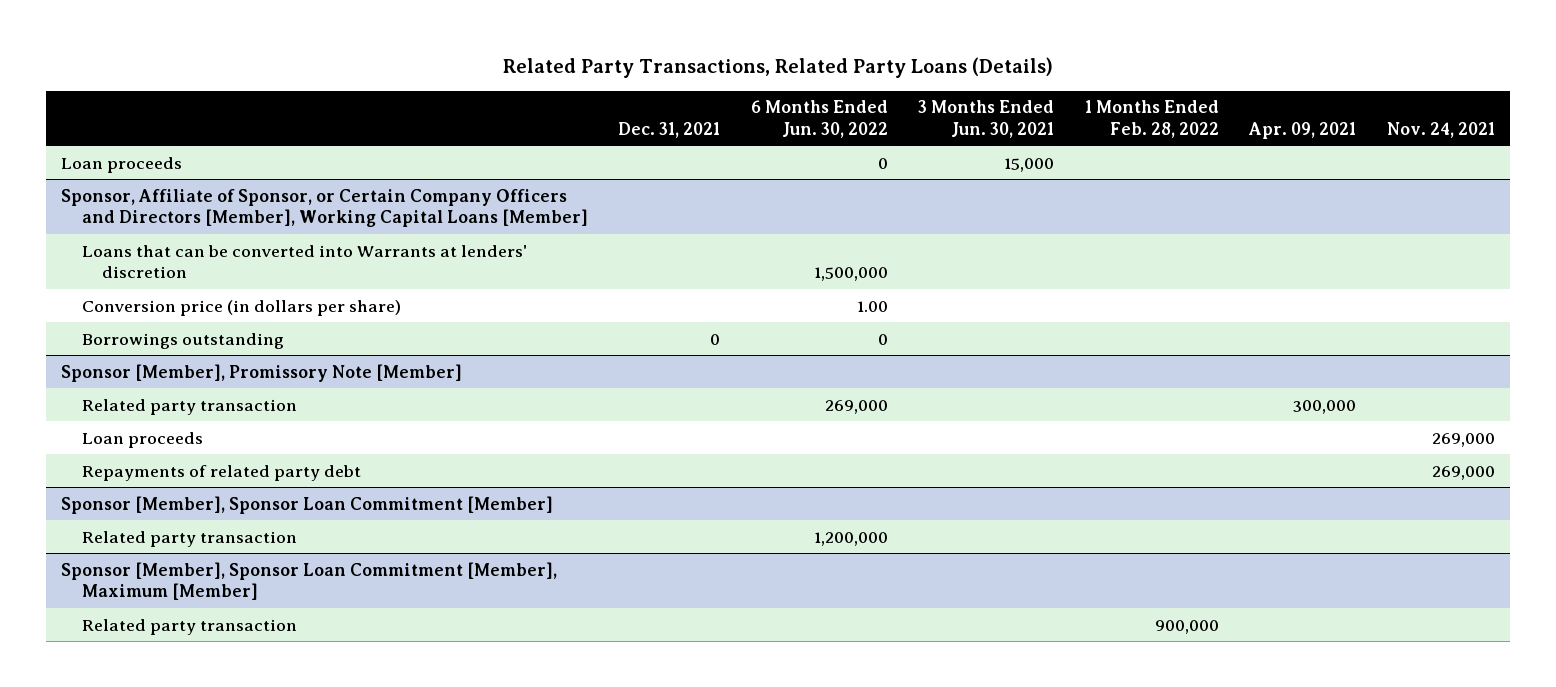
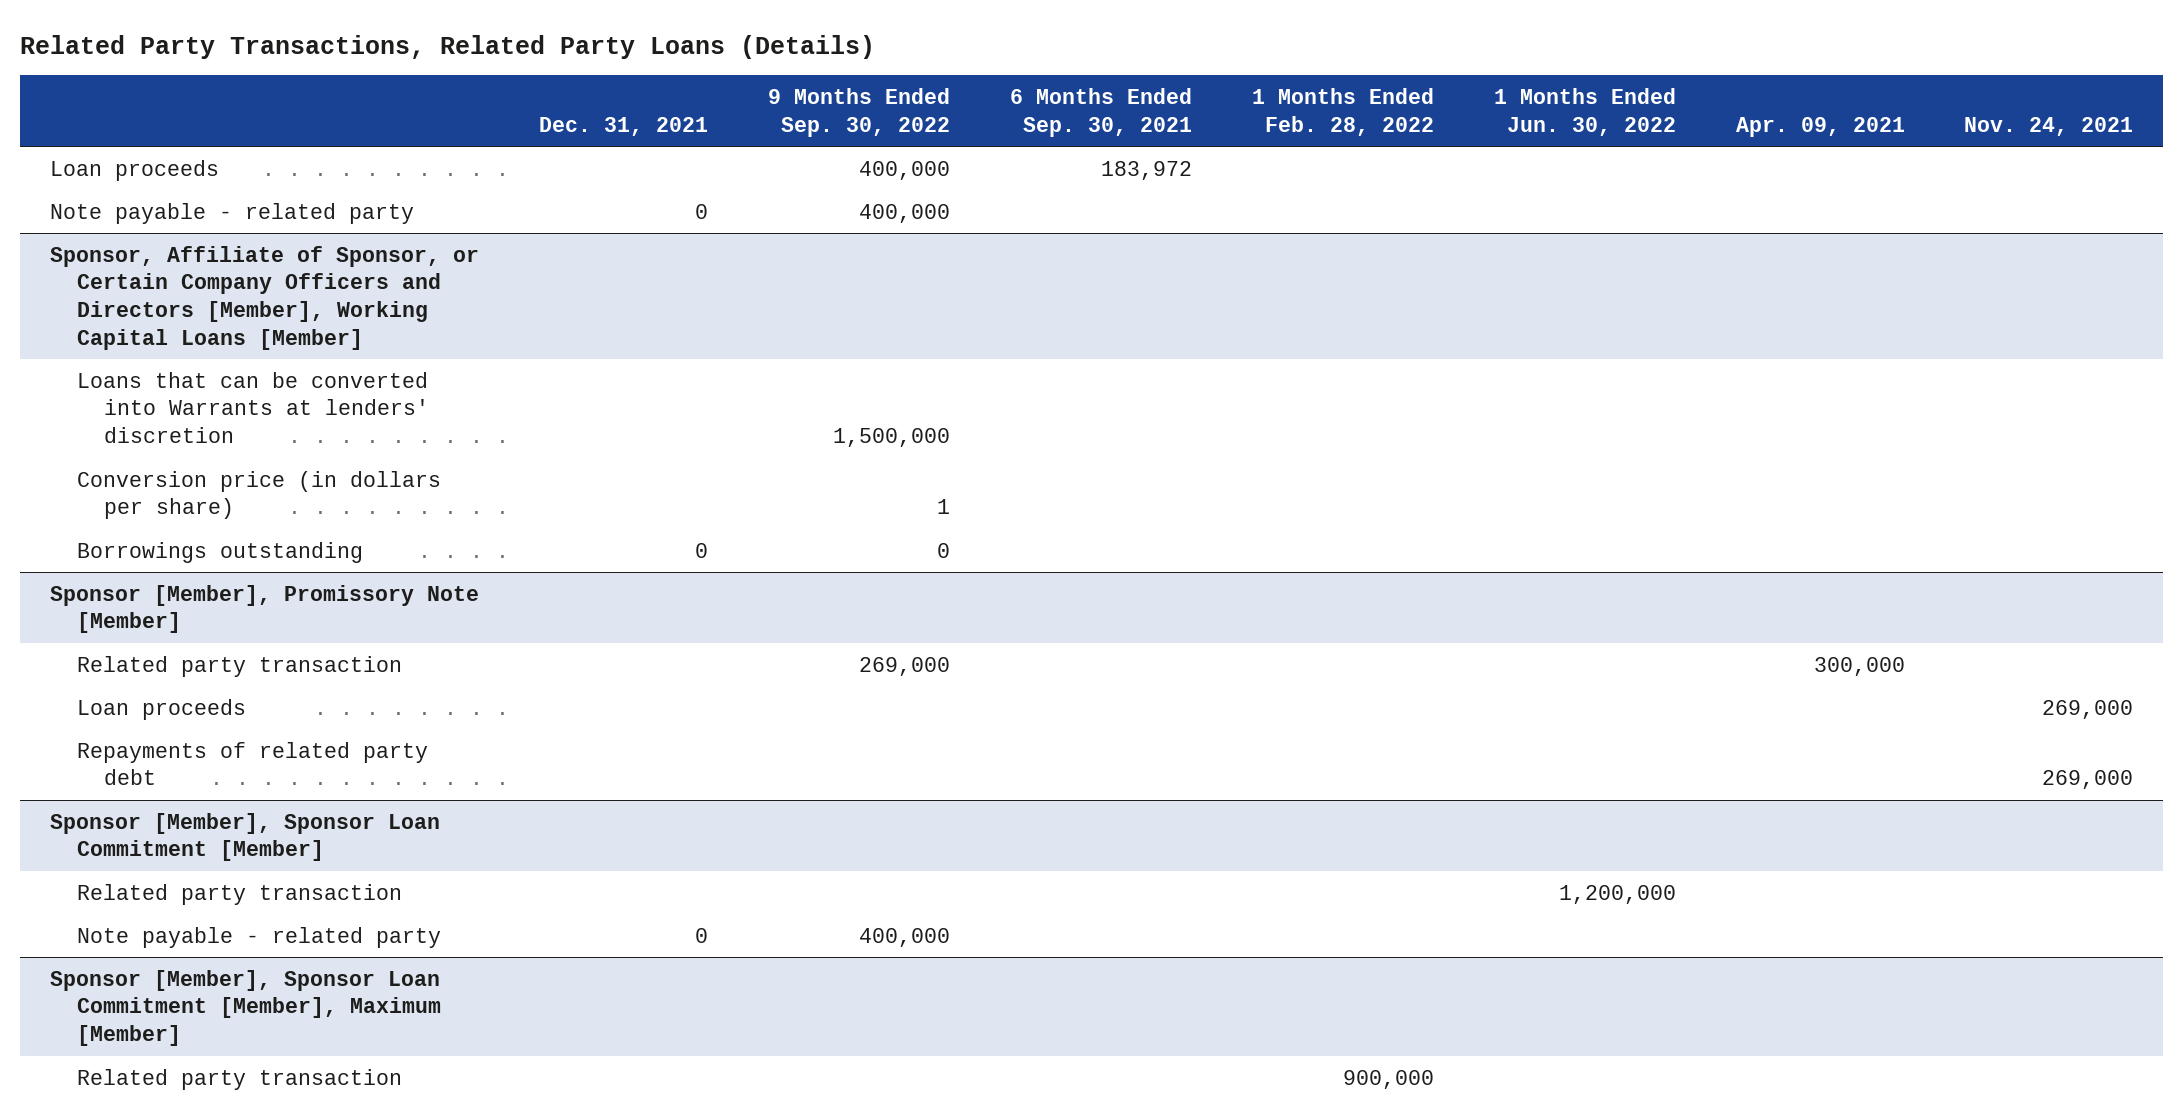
[750,100,888,138] 6 Months Ended Jun. 30, 2022 -> none
[918,100,1055,138] 3 Months Ended Jun. 30, 2021 -> none
none -> [767,87,950,137] 9 Months Ended Sep. 30, 2022
none -> [1009,87,1192,137] 6 Months Ended Sep. 30, 2021
none -> [1493,87,1676,136] 1 Months Ended Jun. 30, 2022
none -> [49,202,414,224] Note payable - related party
none -> [77,926,442,948] Note payable - related party

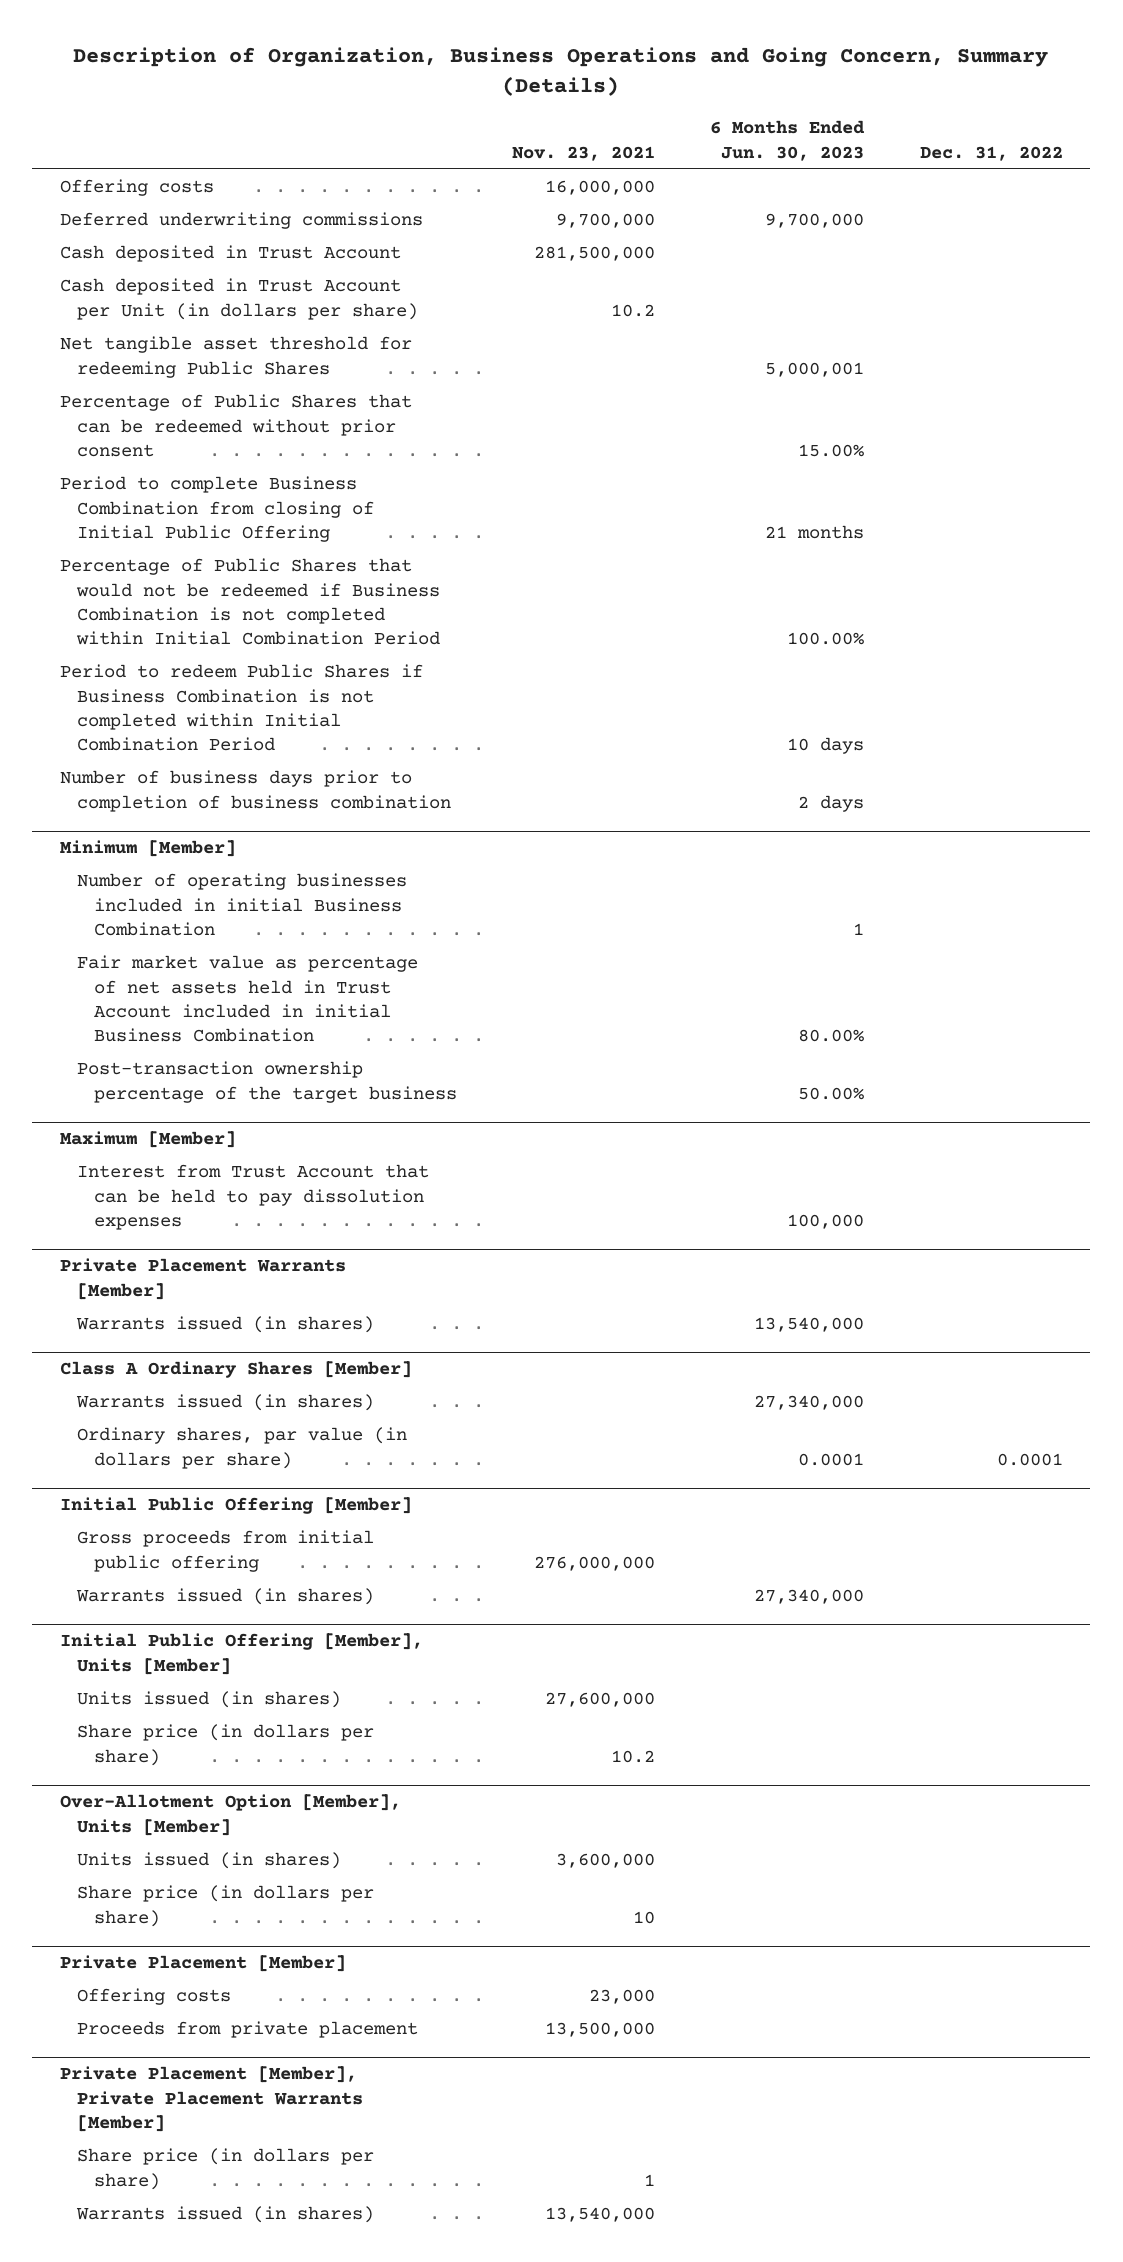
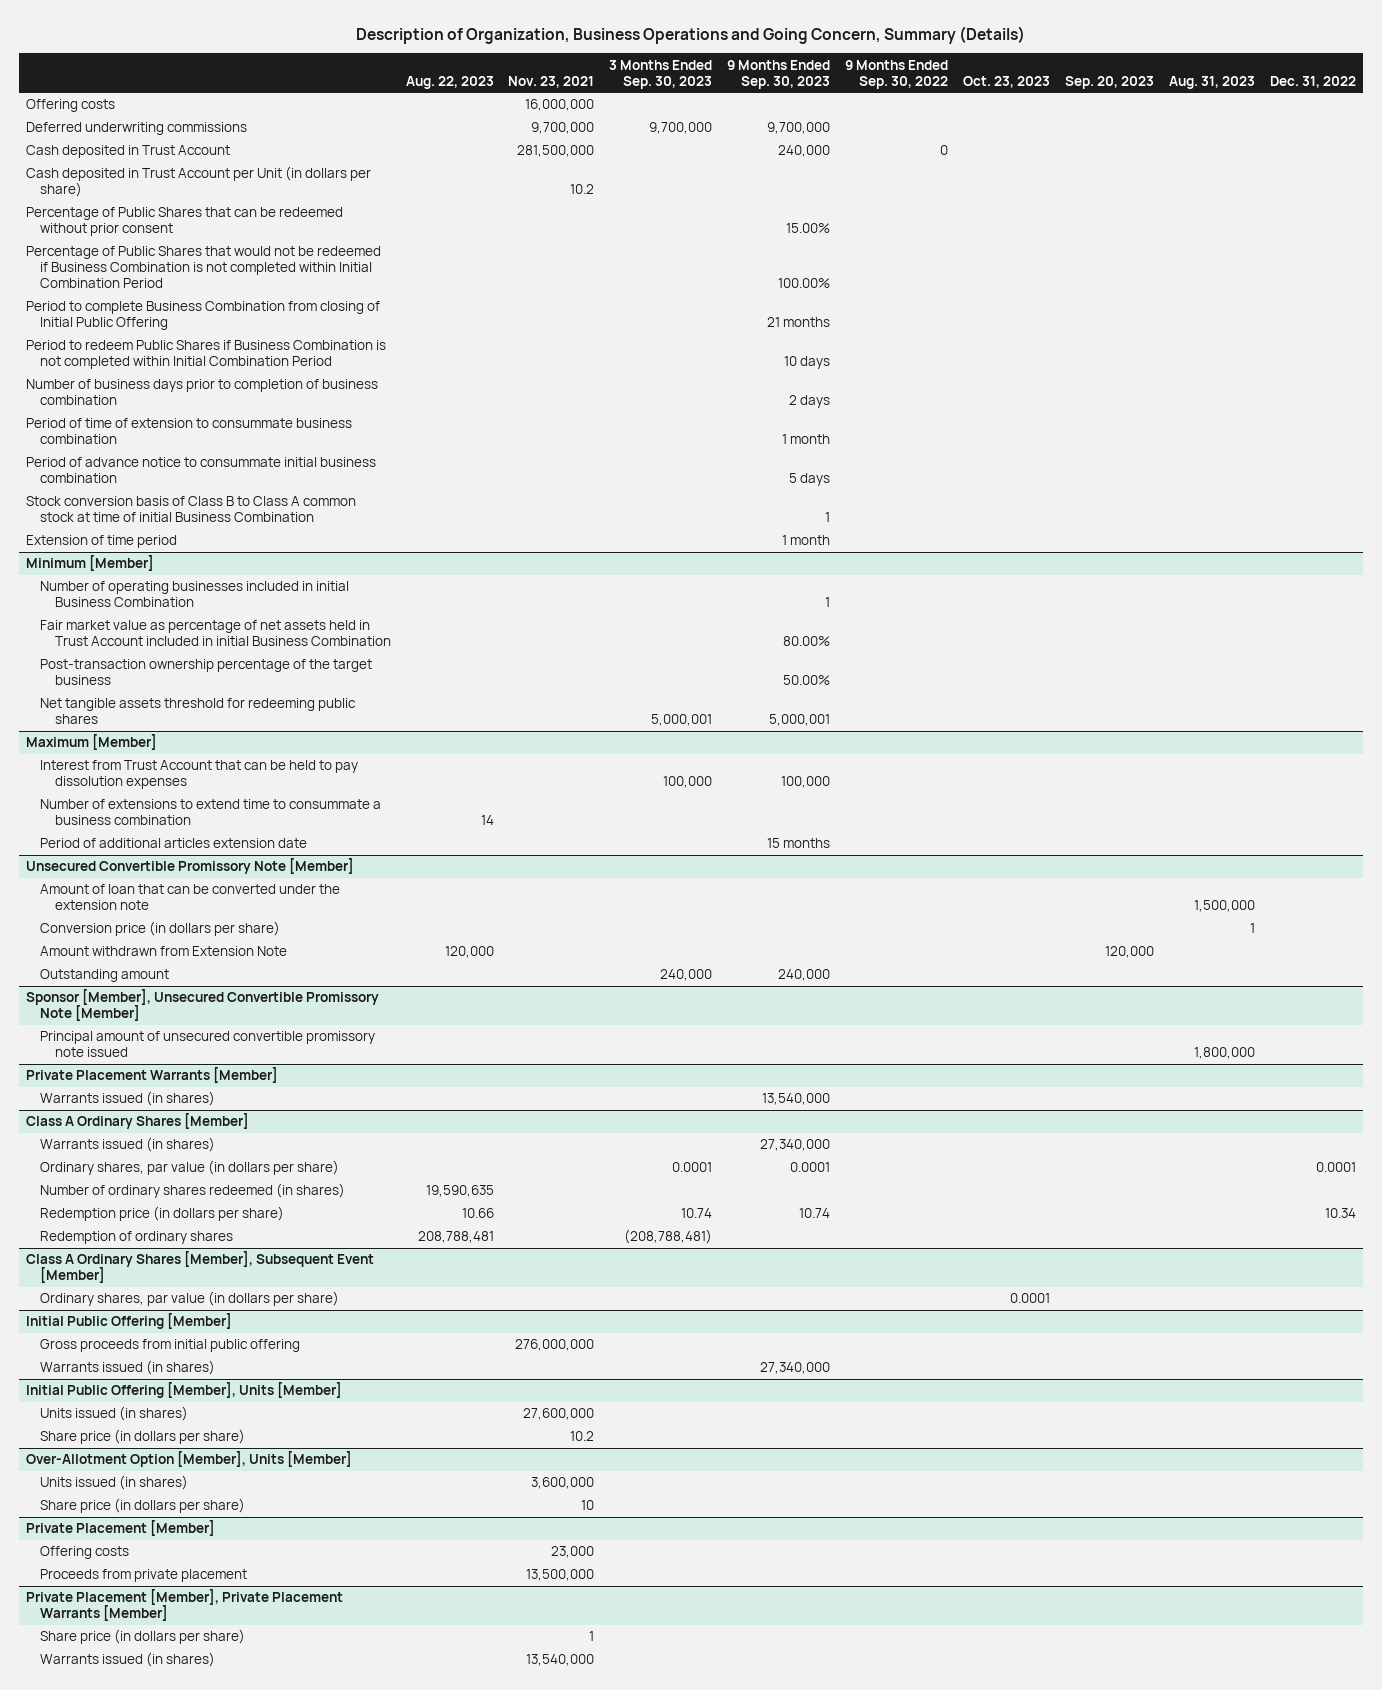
[710,120,866,161] 6 Months Ended Jun. 30, 2023 -> none
none -> [405,75,494,89] Aug. 22, 2023
none -> [609,59,713,89] 3 Months Ended Sep. 30, 2023
none -> [727,59,831,89] 9 Months Ended Sep. 30, 2023
none -> [845,59,949,89] 9 Months Ended Sep. 30, 2022
none -> [962,75,1050,88] Oct. 23, 2023
none -> [1064,75,1154,89] Sep. 20, 2023
none -> [1168,75,1255,89] Aug. 31, 2023
[59,336,412,378] Net tangible asset threshold for redeeming Public Shares -> none
[59,476,374,542] Period to complete Business Combination from closing of Initial Public Offering -> [26,301,381,331] Period to complete Business Combination from closing of Initial Public Offering
none -> [26,418,353,445] Period of time of extension to consummate business combination
none -> [26,457,377,484] Period of advance notice to consummate initial business combination
none -> [26,496,357,523] Stock conversion basis of Class B to Class A common stock at time of initial Business Combination
none -> [26,535,178,549] Extension of time period
none -> [40,698,357,725] Net tangible assets threshold for redeeming public shares
none -> [40,799,382,826] Number of extensions to extend time to consummate a business combination
none -> [40,838,308,849] Period of additional articles extension date
none -> [26,858,355,875] Unsecured Convertible Promissory Note [Member]
none -> [40,884,341,911] Amount of loan that can be converted under the extension note
none -> [40,921,281,937] Conversion price (in dollars per share)
none -> [40,946,288,957] Amount withdrawn from Extension Note
none -> [40,969,170,983] Outstanding amount
none -> [26,989,380,1022] Sponsor [Member], Unsecured Convertible Promissory Note [Member]
none -> [40,1031,376,1058] Principal amount of unsecured convertible promissory note issued
none -> [40,1183,346,1199] Number of ordinary shares redeemed (in shares)
none -> [40,1206,285,1222] Redemption price (in dollars per share)
none -> [40,1231,234,1245] Redemption of ordinary shares
none -> [26,1251,375,1284] Class A Ordinary Shares [Member], Subsequent Event [Member]
none -> [40,1291,340,1307] Ordinary shares, par value (in dollars per share)

